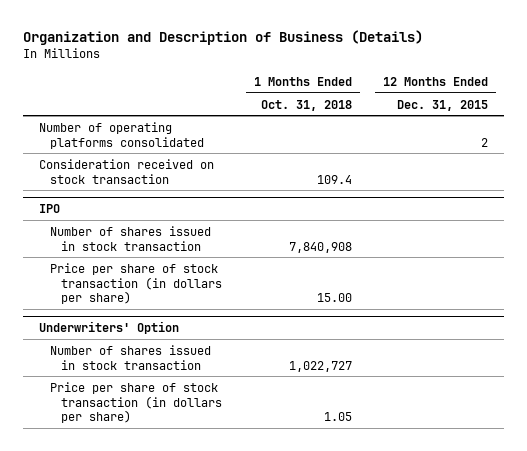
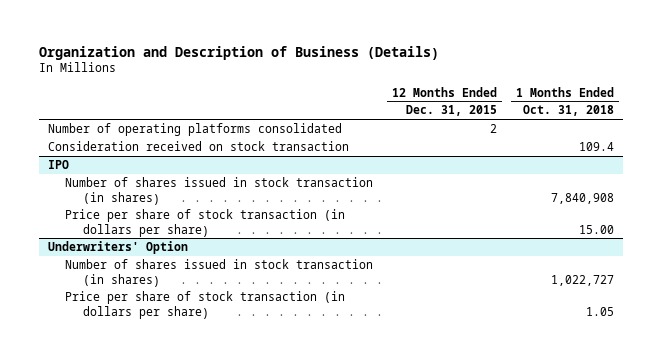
[49,225,211,251] Number of shares issued in stock transaction -> [65,177,374,205] Number of shares issued in stock transaction (in shares)
[49,344,211,370] Number of shares issued in stock transaction -> [65,259,374,287] Number of shares issued in stock transaction (in shares)

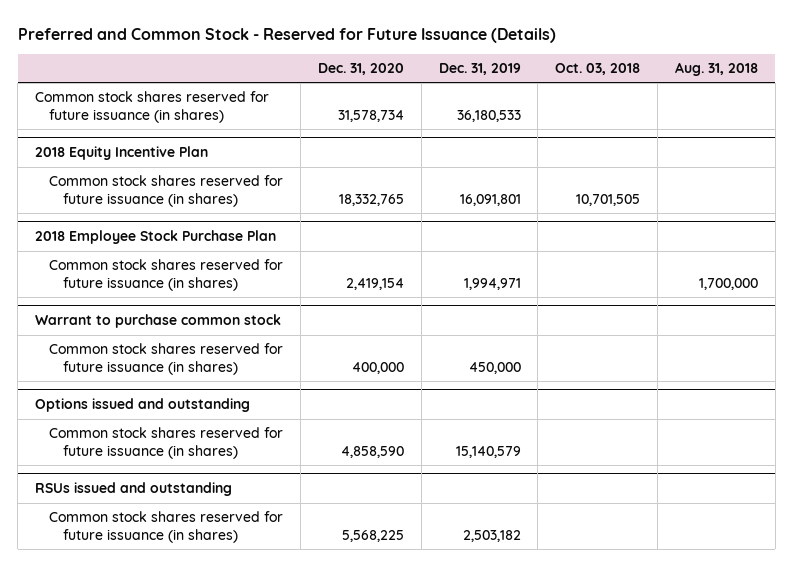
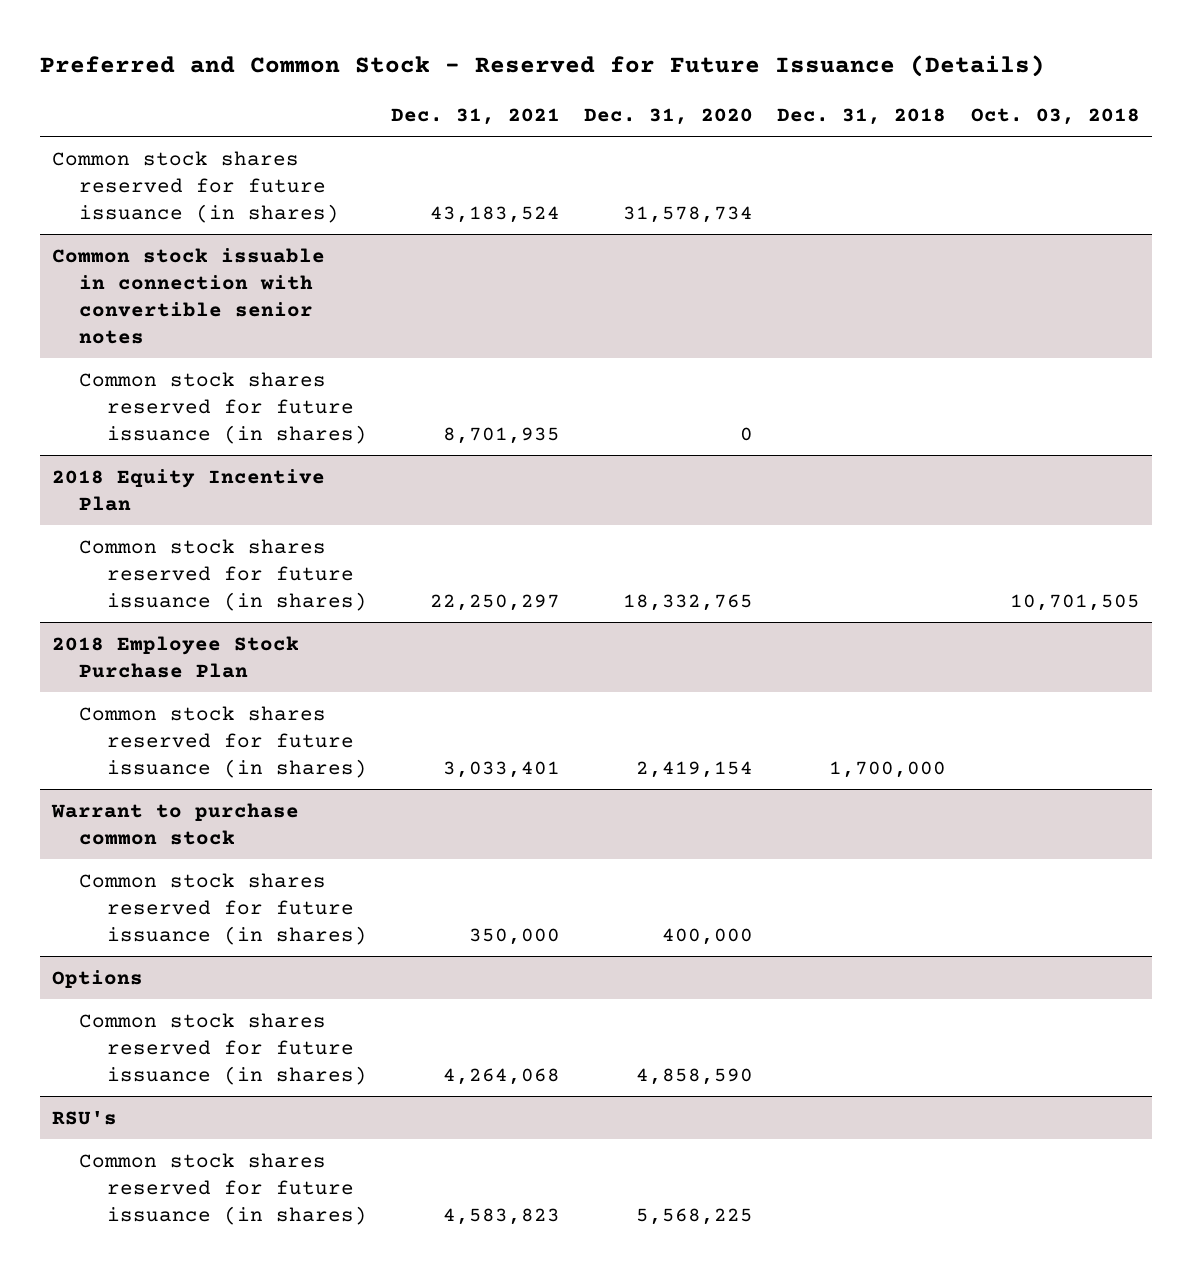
[438,62,521,75] Dec. 31, 2019 -> none
[674,61,758,76] Aug. 31, 2018 -> none
none -> [391,108,561,126] Dec. 31, 2021
none -> [777,108,947,126] Dec. 31, 2018
none -> [51,247,325,344] Common stock issuable in connection with convertible senior notes
none -> [79,371,367,444] Common stock shares reserved for future issuance (in shares)
[35,398,251,413] Options issued and outstanding -> [51,969,143,988] Options
[35,482,233,497] RSUs issued and outstanding -> [51,1110,117,1125] RSU's

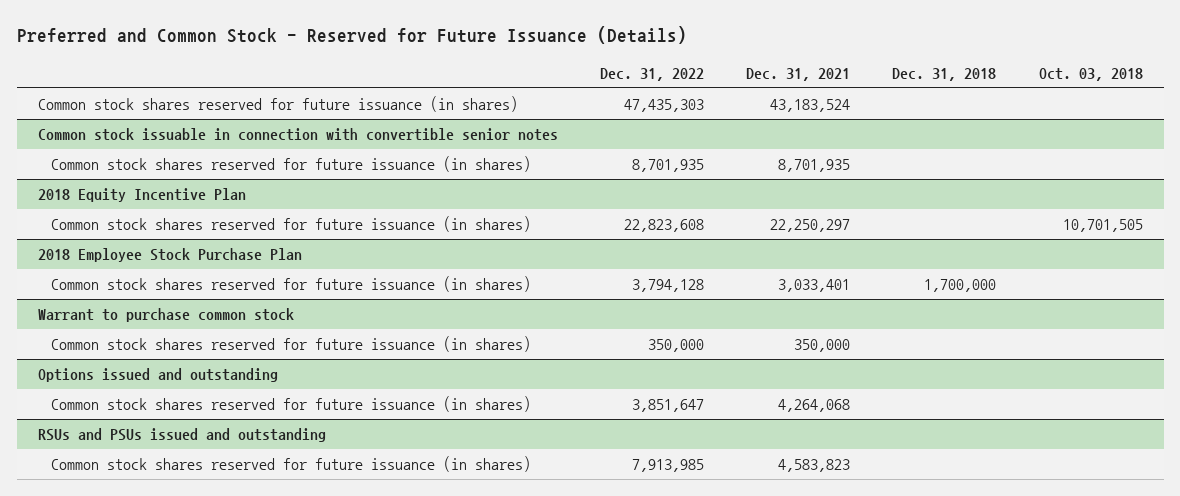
[584,108,754,126] Dec. 31, 2020 -> none
none -> [599,67,704,81] Dec. 31, 2022
[51,969,143,988] Options -> [37,368,278,383] Options issued and outstanding
[51,1110,117,1125] RSU's -> none
none -> [37,428,326,443] RSUs and PSUs issued and outstanding

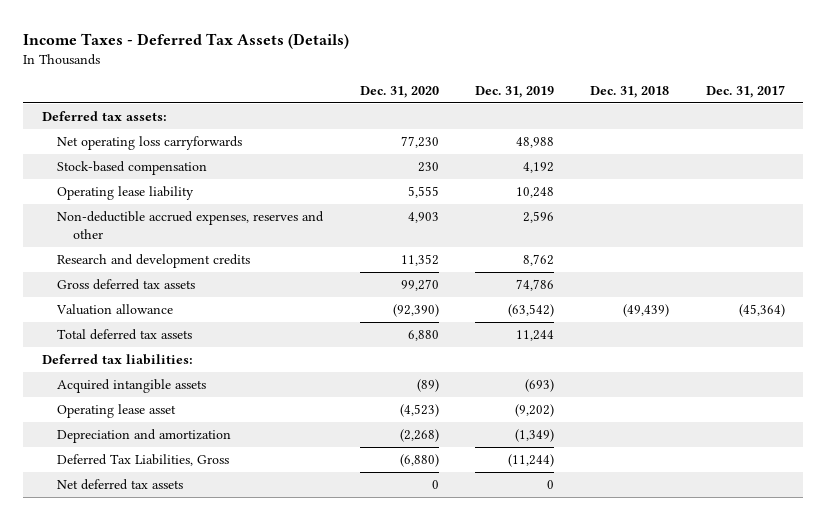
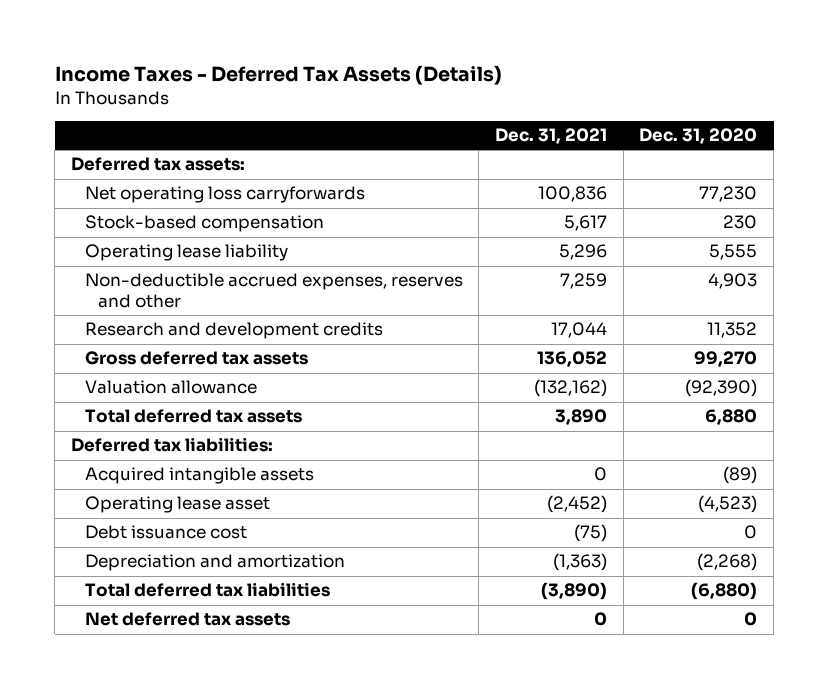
[474,85,554,98] Dec. 31, 2019 -> none
[590,85,670,98] Dec. 31, 2018 -> none
[705,84,785,98] Dec. 31, 2017 -> none
none -> [495,128,608,145] Dec. 31, 2021
none -> [84,525,247,540] Debt issuance cost
[57,453,230,466] Deferred Tax Liabilities, Gross -> [84,582,330,598] Total deferred tax liabilities

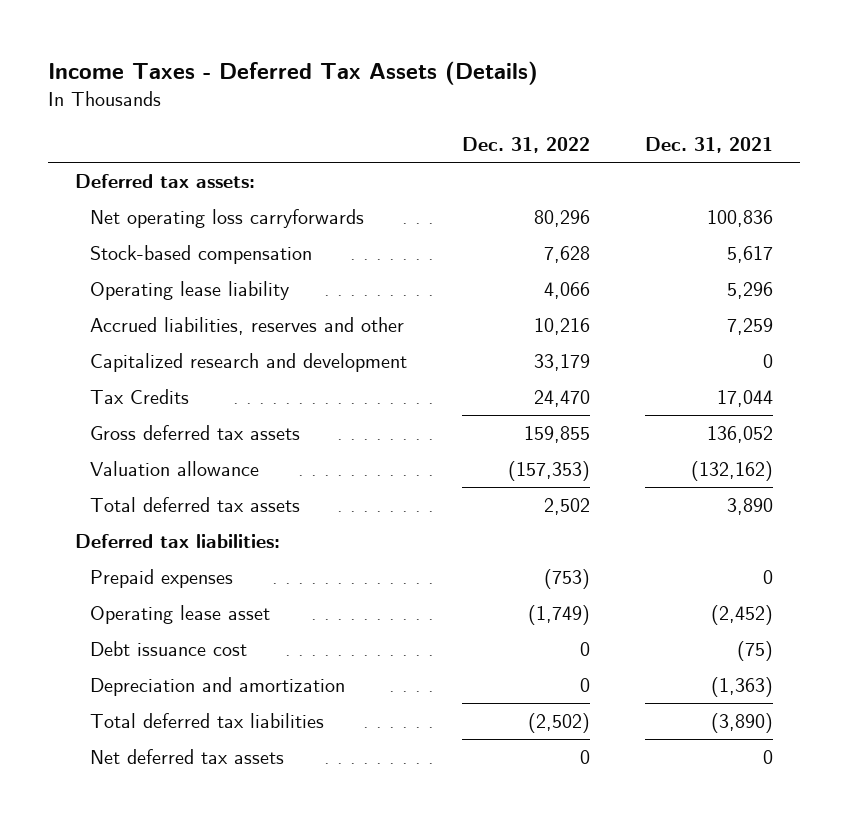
[639,128,758,145] Dec. 31, 2020 -> none
none -> [461,136,590,153] Dec. 31, 2022
[84,273,463,309] Non-deductible accrued expenses, reserves and other -> [89,317,404,336] Accrued liabilities, reserves and other
[84,322,383,340] Research and development credits -> [89,353,407,373] Capitalized research and development
[551,322,608,339] 17,044 -> [762,354,773,369] 0
none -> [89,389,189,405] Tax Credits
[84,467,314,485] Acquired intangible assets -> none
none -> [89,569,233,589] Prepaid expenses

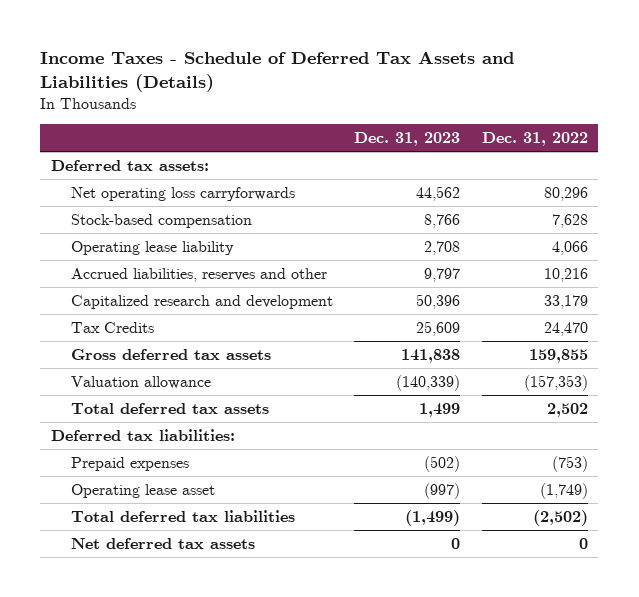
[47,60,538,85] Income Taxes - Deferred Tax Assets (Details) -> [40,51,515,92] Income Taxes - Schedule of Deferred Tax Assets and Liabilities (Details)
[644,136,773,153] Dec. 31, 2021 -> none
none -> [354,131,461,146] Dec. 31, 2023
[89,641,247,657] Debt issuance cost -> none
[89,677,345,697] Depreciation and amortization -> none

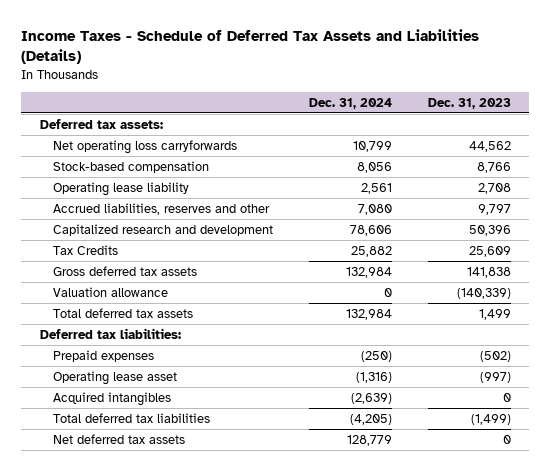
[481,131,588,146] Dec. 31, 2022 -> none
none -> [308,97,392,109] Dec. 31, 2024
none -> [52,392,171,407] Acquired intangibles

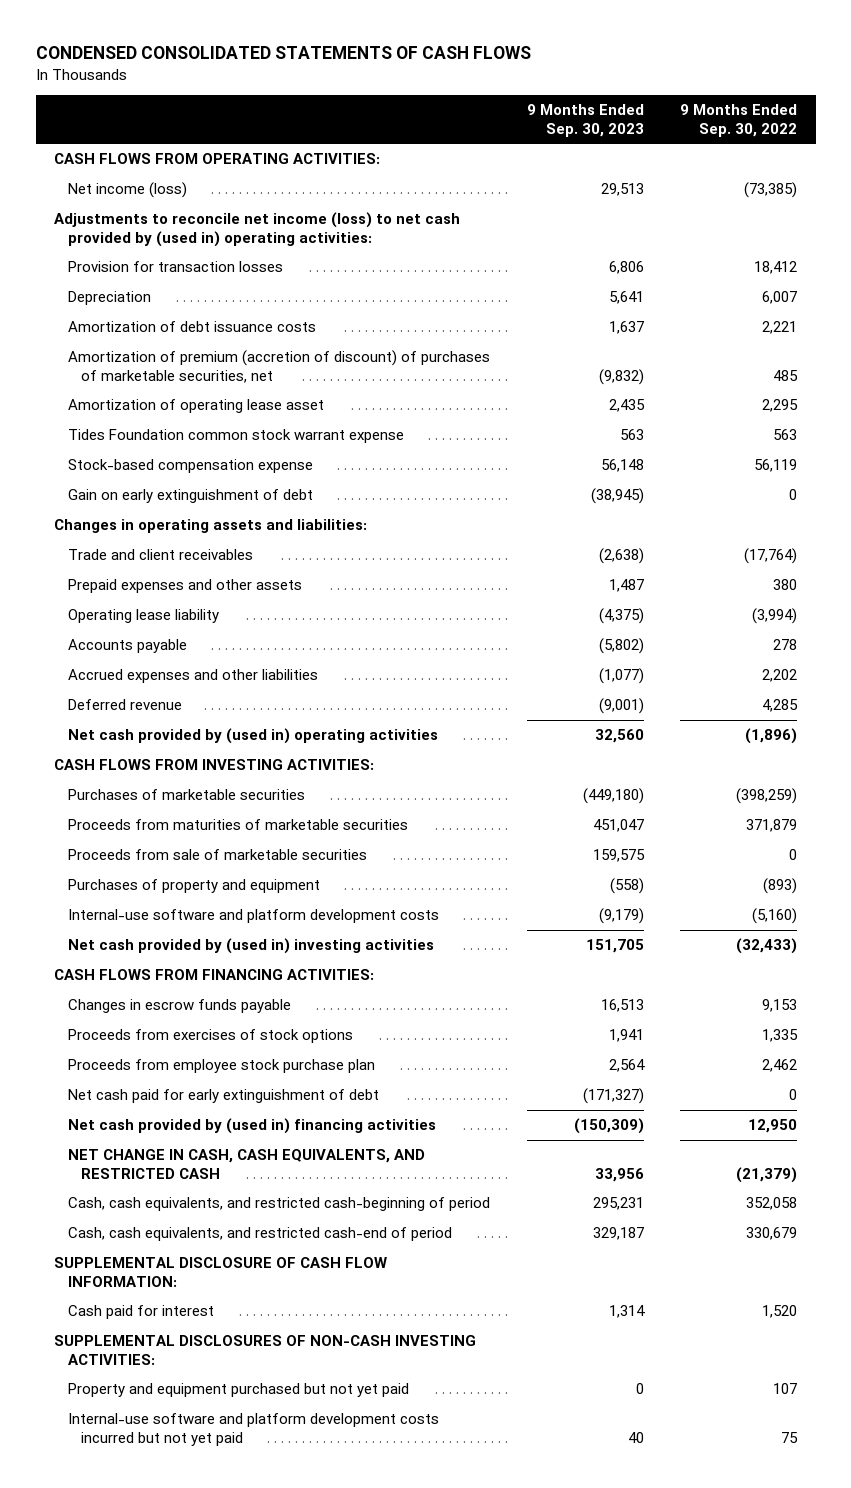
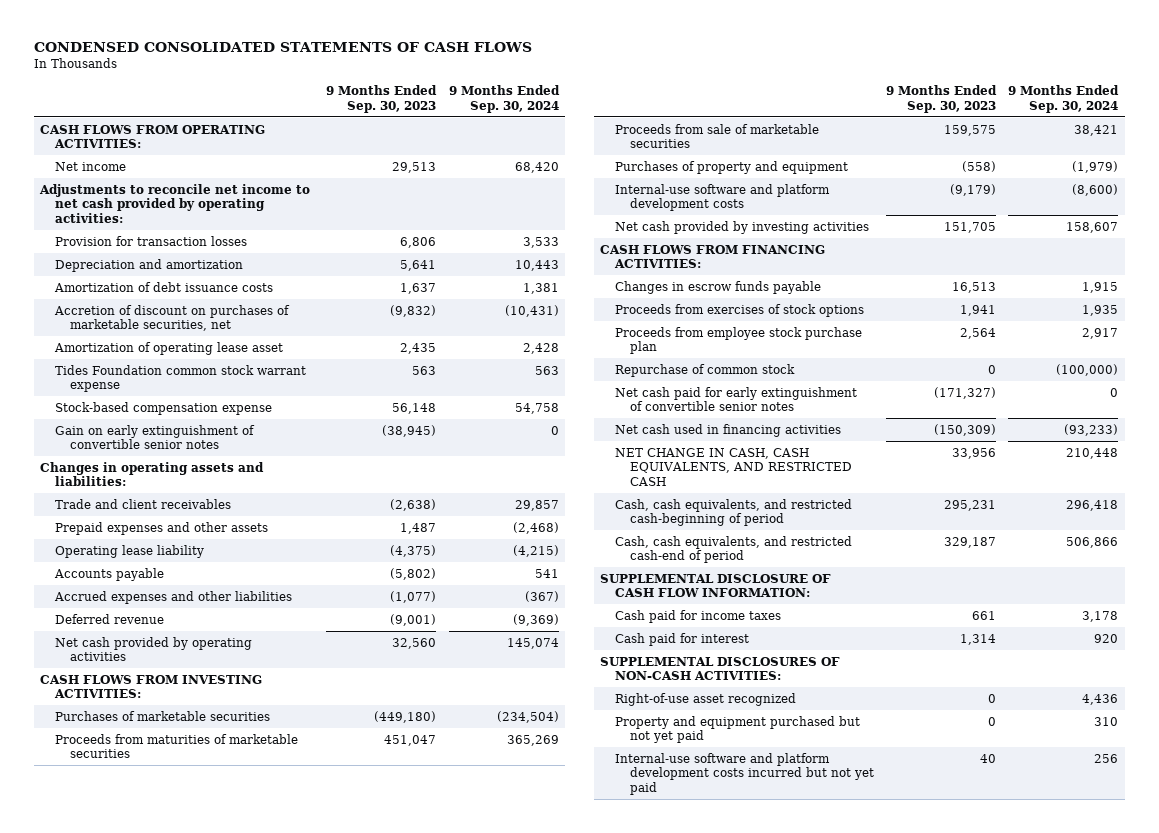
[680,104,798,137] 9 Months Ended Sep. 30, 2022 -> none
none -> [448,85,560,113] 9 Months Ended Sep. 30, 2024
[67,182,187,199] Net income (loss) -> [55,161,127,171] Net income
[54,212,461,247] Adjustments to reconcile net income (loss) to net cash provided by (used in) operating activities: -> [39,183,311,224] Adjustments to reconcile net income to net cash provided by operating activities:
[67,291,151,306] Depreciation -> [55,258,244,272] Depreciation and amortization
[67,350,490,383] Amortization of premium (accretion of discount) of purchases of marketable securities, net -> [54,304,291,332] Accretion of discount on purchases of marketable securities, net
[67,489,313,504] Gain on early extinguishment of debt -> [55,424,256,450] Gain on early extinguishment of convertible senior notes
[67,728,438,745] Net cash provided by (used in) operating activities -> [55,636,253,662] Net cash provided by operating activities
[67,938,434,955] Net cash provided by (used in) investing activities -> [614,220,869,234] Net cash provided by investing activities
none -> [614,363,795,377] Repurchase of common stock
[67,1089,379,1104] Net cash paid for early extinguishment of debt -> [614,386,857,412] Net cash paid for early extinguishment of convertible senior notes
[67,1118,436,1135] Net cash provided by (used in) financing activities -> [614,423,841,437] Net cash used in financing activities
none -> [614,609,781,623] Cash paid for income taxes
[54,1335,477,1365] SUPPLEMENTAL DISCLOSURES OF NON-CASH INVESTING ACTIVITIES: -> [599,656,840,681] SUPPLEMENTAL DISCLOSURES OF NON-CASH ACTIVITIES:
none -> [614,692,796,706] Right-of-use asset recognized

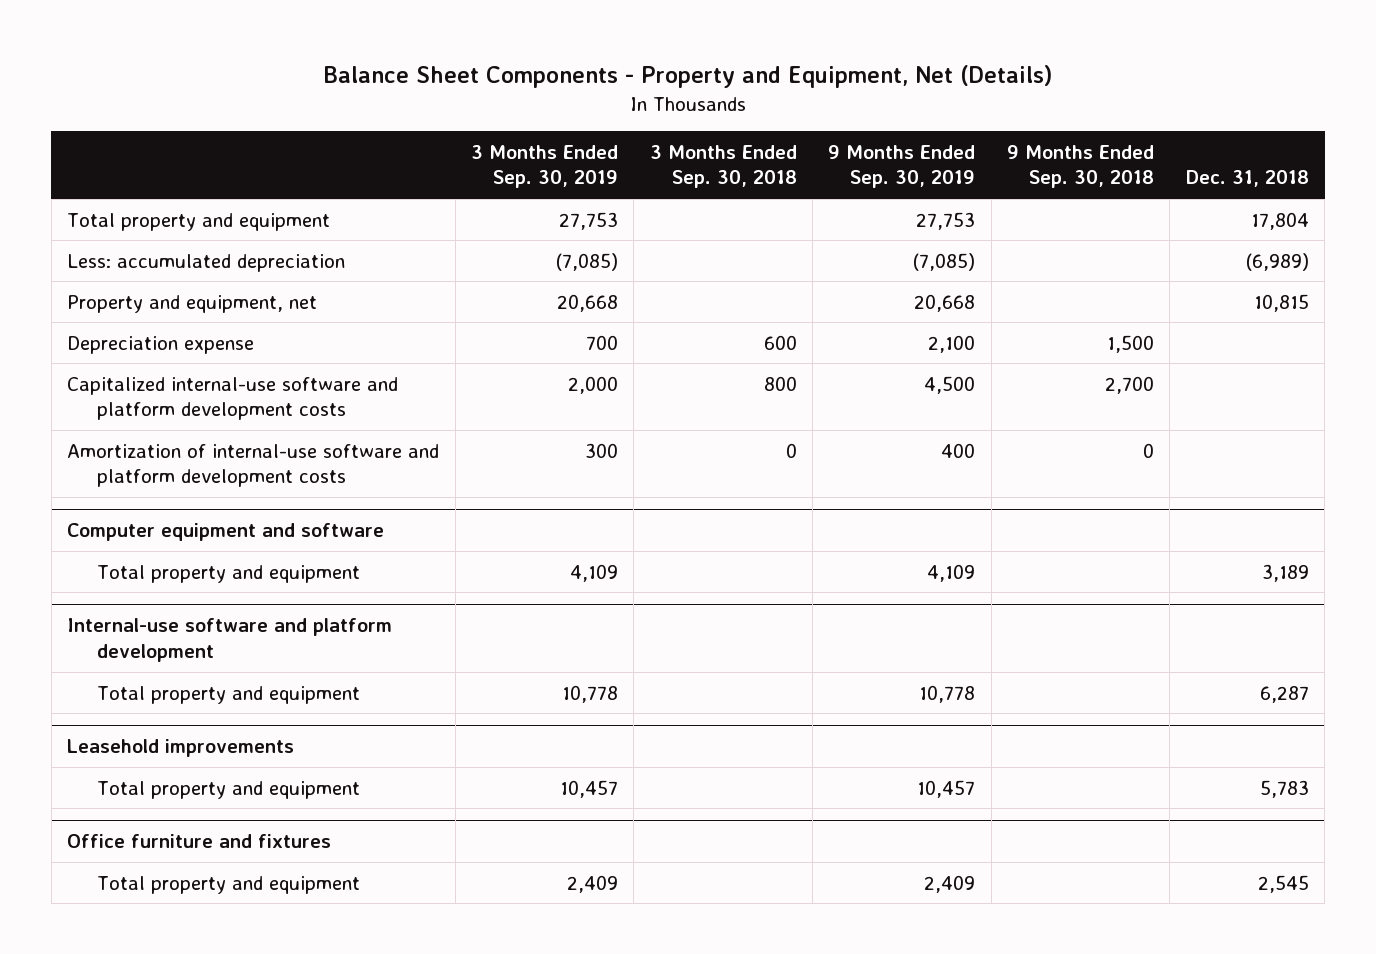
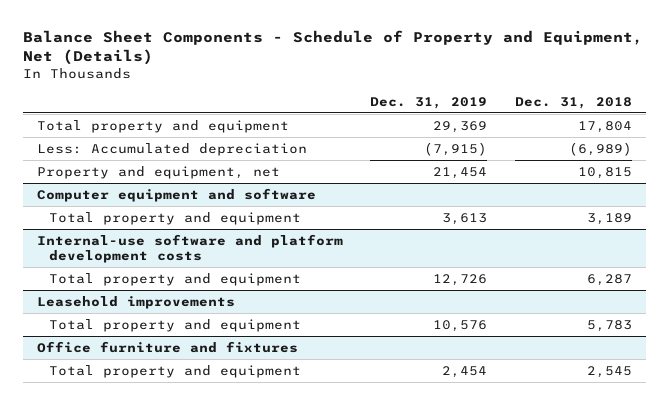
[323,65,1052,89] Balance Sheet Components - Property and Equipment, Net (Details) -> [23,30,644,66] Balance Sheet Components - Schedule of Property and Equipment, Net (Details)
[470,145,618,189] 3 Months Ended Sep. 30, 2019 -> none
[649,145,797,189] 3 Months Ended Sep. 30, 2018 -> none
[828,145,976,189] 9 Months Ended Sep. 30, 2019 -> none
[1007,145,1155,189] 9 Months Ended Sep. 30, 2018 -> none
none -> [370,96,488,109] Dec. 31, 2019
[67,253,346,272] Less: accumulated depreciation -> [36,142,307,156] Less: Accumulated depreciation
[67,335,255,354] Depreciation expense -> none
[67,376,399,421] Capitalized internal-use software and platform development costs -> none
[67,443,440,488] Amortization of internal-use software and platform development costs -> none
[67,618,393,662] Internal-use software and platform development -> [36,233,343,264] Internal-use software and platform development costs

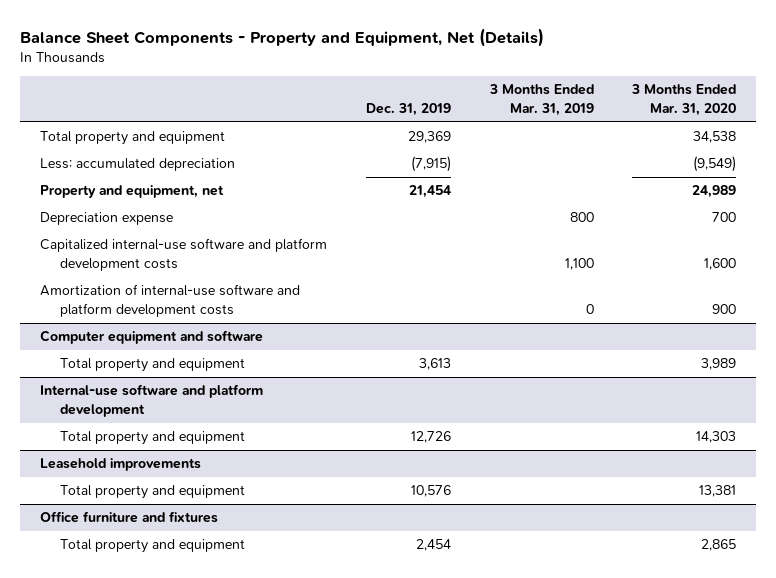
[23,30,644,66] Balance Sheet Components - Schedule of Property and Equipment, Net (Details) -> [20,27,545,47] Balance Sheet Components - Property and Equipment, Net (Details)
[515,96,633,109] Dec. 31, 2018 -> none
none -> [488,84,594,116] 3 Months Ended Mar. 31, 2019
none -> [631,84,737,116] 3 Months Ended Mar. 31, 2020
[36,142,307,156] Less: Accumulated depreciation -> [39,158,235,172] Less: accumulated depreciation
none -> [39,212,173,226] Depreciation expense
none -> [39,238,327,271] Capitalized internal-use software and platform development costs
none -> [39,284,300,317] Amortization of internal-use software and platform development costs
[36,233,343,264] Internal-use software and platform development costs -> [39,384,263,417] Internal-use software and platform development

